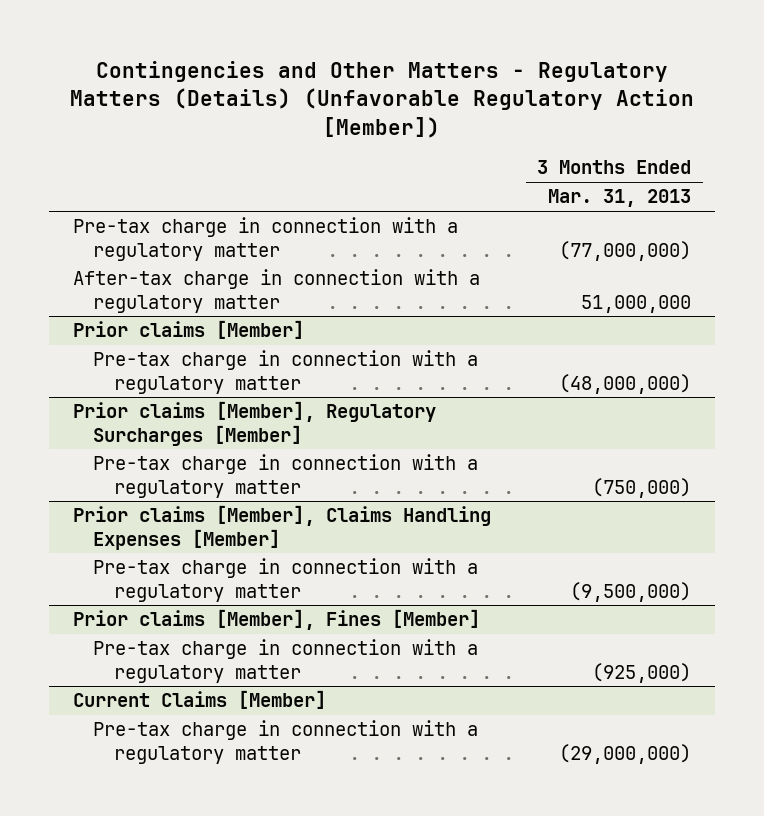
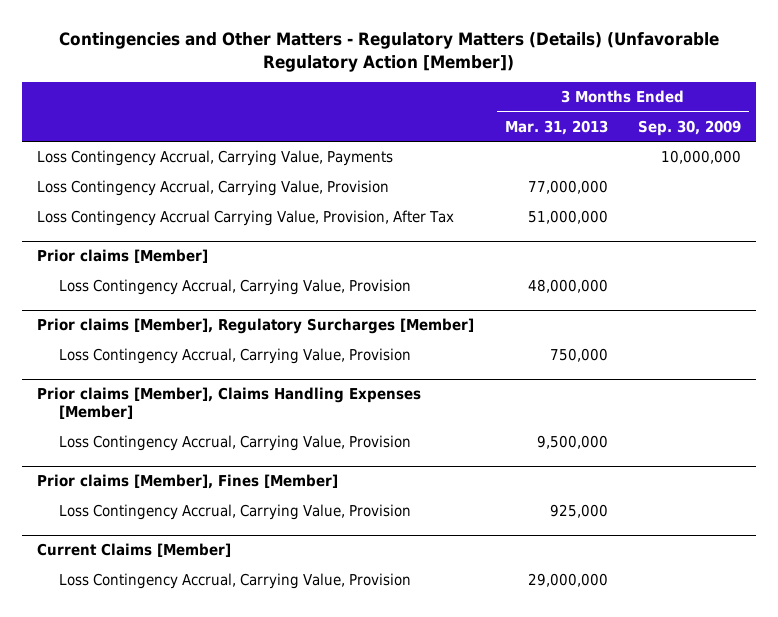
none -> [638,119,742,136] Sep. 30, 2009
[72,217,458,261] Pre-tax charge in connection with a regulatory matter -> none
none -> [37,150,394,167] Loss Contingency Accrual, Carrying Value, Payments
none -> [37,180,390,197] Loss Contingency Accrual, Carrying Value, Provision
[72,269,480,313] After-tax charge in connection with a regulatory matter -> [37,210,455,227] Loss Contingency Accrual Carrying Value, Provision, After Tax
[93,350,479,394] Pre-tax charge in connection with a regulatory matter -> none
none -> [59,279,412,296] Loss Contingency Accrual, Carrying Value, Provision
[93,454,479,498] Pre-tax charge in connection with a regulatory matter -> none
none -> [59,348,412,365] Loss Contingency Accrual, Carrying Value, Provision
[93,558,479,602] Pre-tax charge in connection with a regulatory matter -> none
none -> [59,435,412,452] Loss Contingency Accrual, Carrying Value, Provision
[93,639,479,683] Pre-tax charge in connection with a regulatory matter -> none
none -> [59,504,412,521] Loss Contingency Accrual, Carrying Value, Provision
[93,720,479,764] Pre-tax charge in connection with a regulatory matter -> none
none -> [59,573,412,590] Loss Contingency Accrual, Carrying Value, Provision

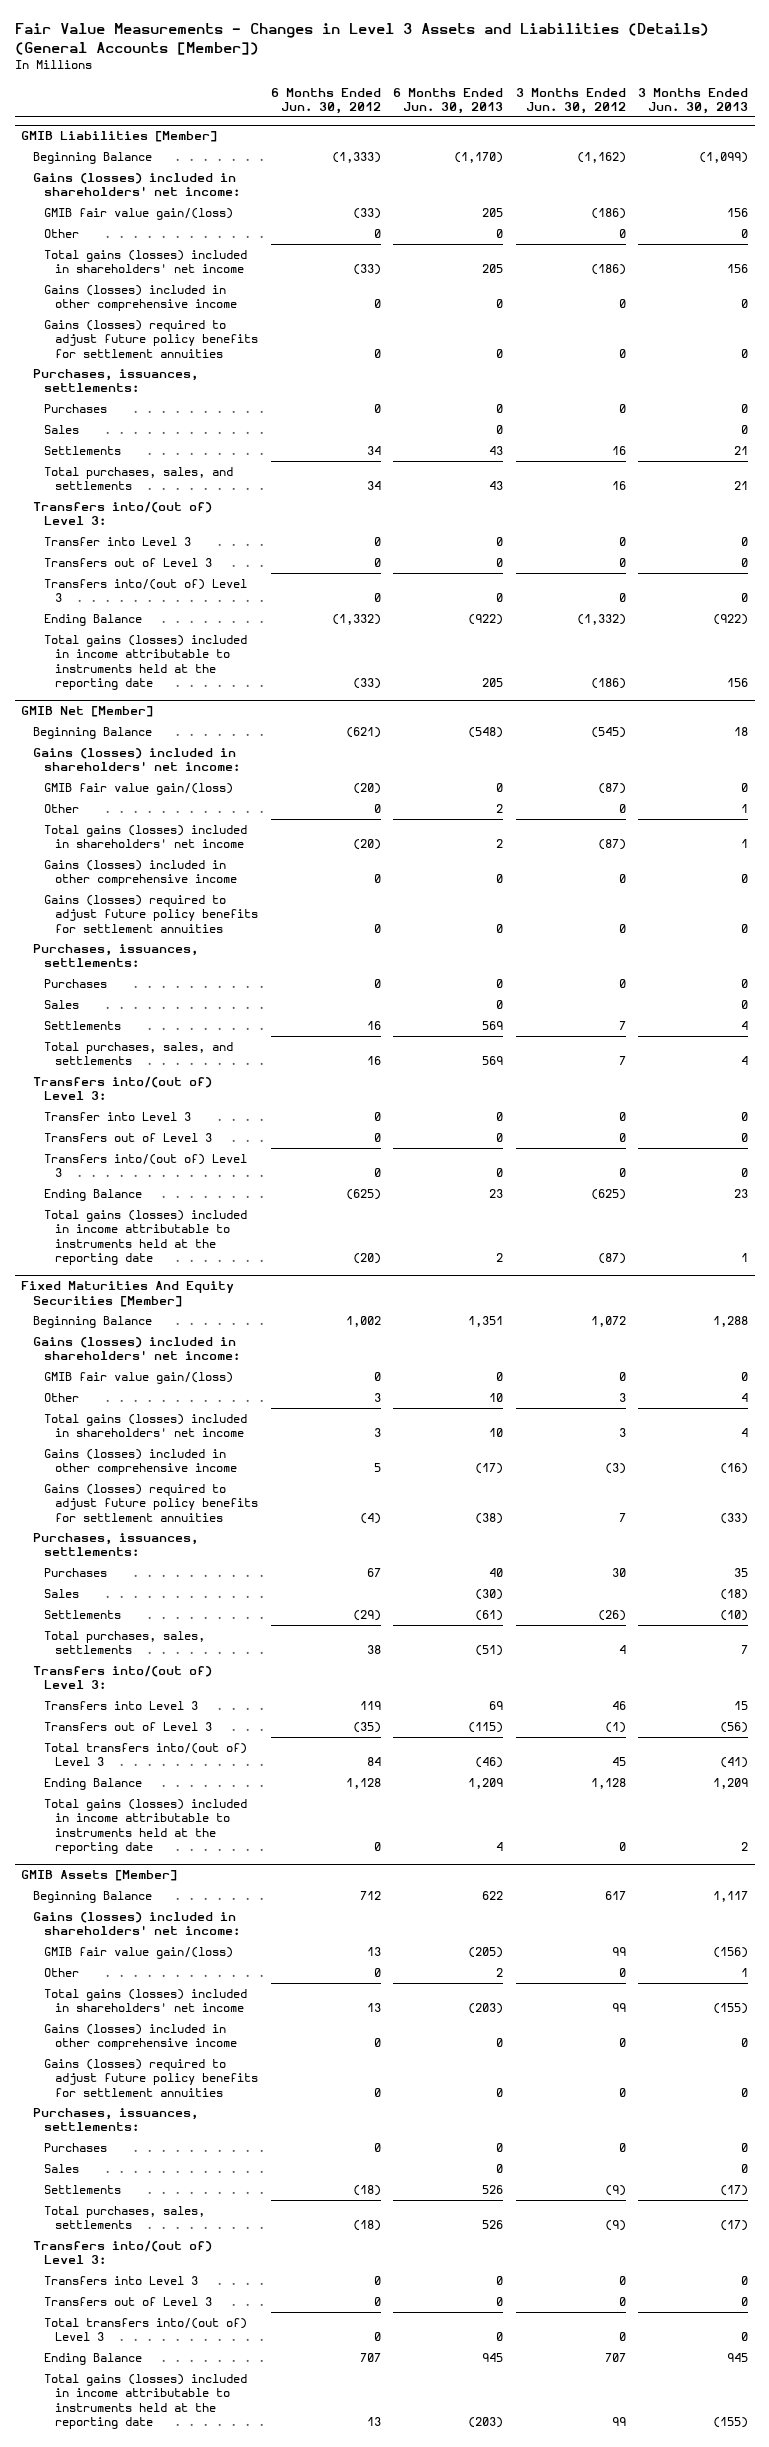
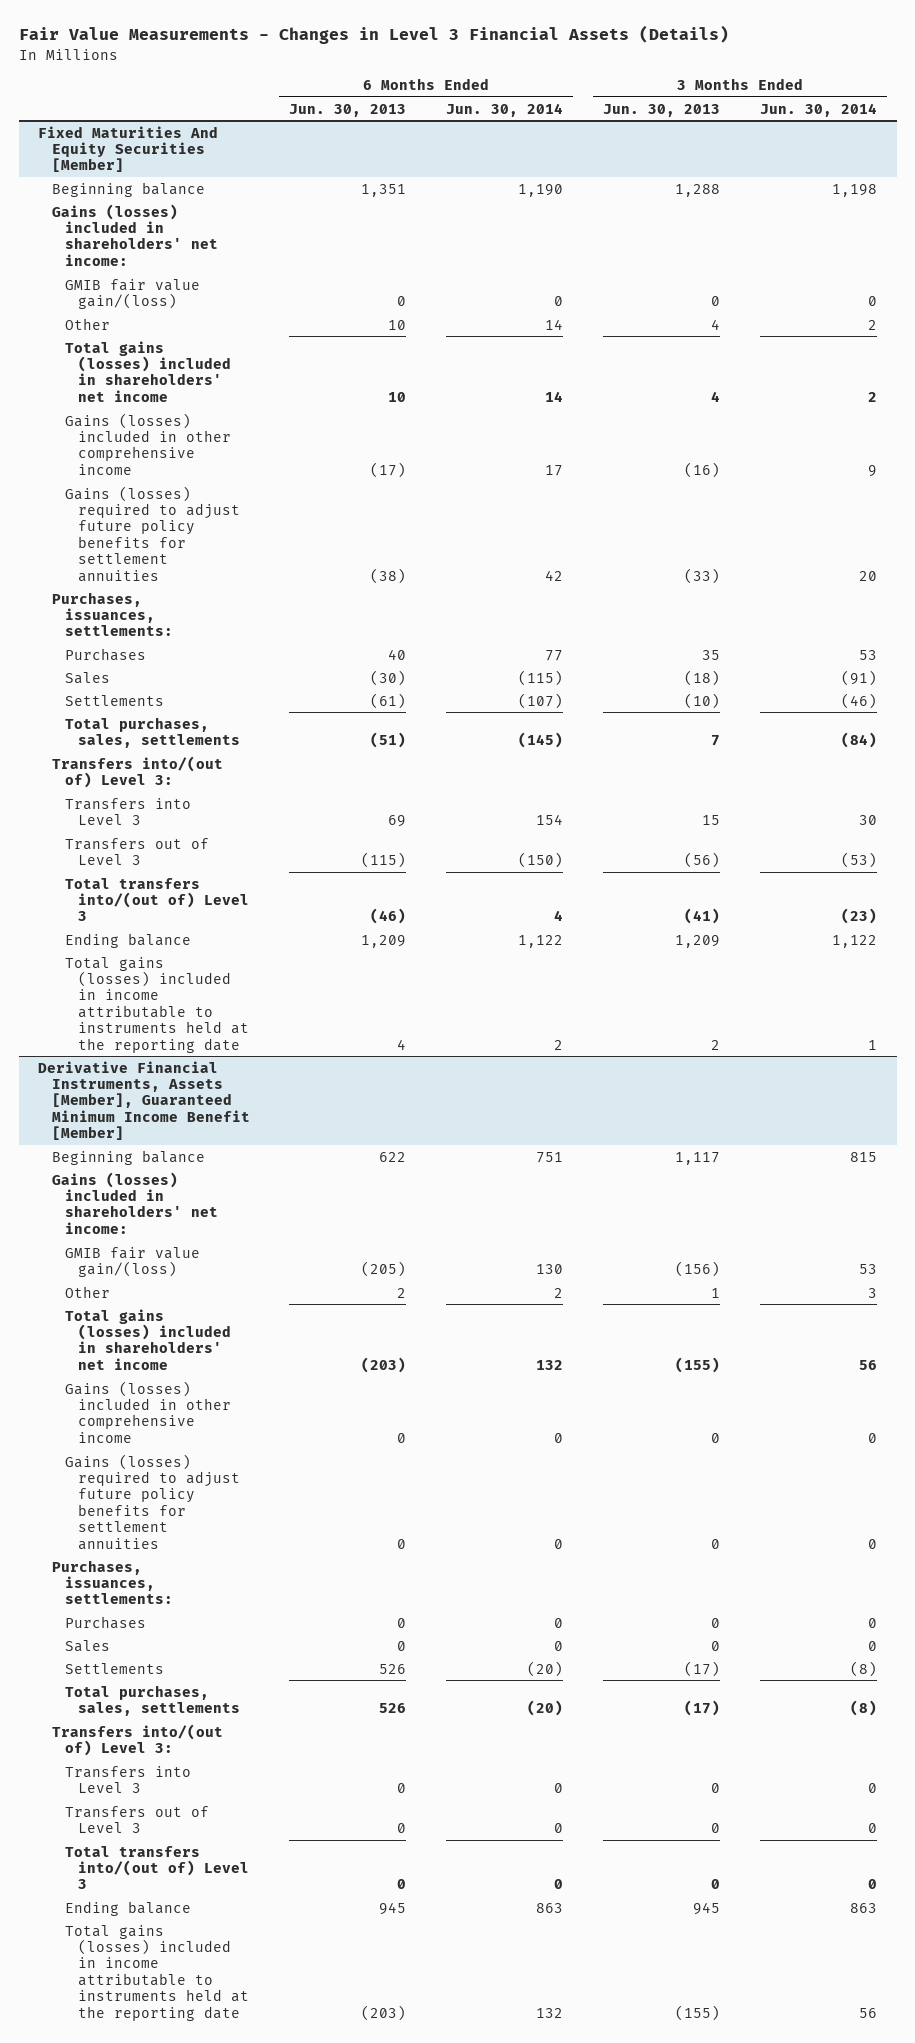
[14,22,709,55] Fair Value Measurements - Changes in Level 3 Assets and Liabilities (Details) (General Accounts [Member]) -> [18,25,729,45] Fair Value Measurements - Changes in Level 3 Financial Assets (Details)
[270,87,381,114] 6 Months Ended Jun. 30, 2012 -> none
[515,87,626,114] 3 Months Ended Jun. 30, 2012 -> none
none -> [446,102,564,117] Jun. 30, 2014
none -> [759,102,877,117] Jun. 30, 2014
[21,131,218,143] GMIB Liabilities [Member] -> none
[32,152,152,165] Beginning Balance -> none
[32,173,241,197] Gains (losses) included in shareholders' net income: -> none
[44,208,234,221] GMIB fair value gain/(loss) -> none
[44,229,80,239] Other -> none
[44,250,248,274] Total gains (losses) included in shareholders' net income -> none
[44,285,238,312] Gains (losses) included in other comprehensive income -> none
[44,320,259,358] Gains (losses) required to adjust future policy benefits for settlement annuities -> none
[32,369,198,393] Purchases, issuances, settlements: -> none
[44,404,108,414] Purchases -> none
[44,425,80,435] Sales -> none
[44,446,122,456] Settlements -> none
[44,467,234,491] Total purchases, sales, and settlements -> none
[32,501,212,526] Transfers into/(out of) Level 3: -> none
[44,537,192,547] Transfer into Level 3 -> none
[44,558,213,568] Transfers out of Level 3 -> none
[44,579,248,603] Transfers into/(out of) Level 3 -> none
[44,614,143,627] Ending Balance -> none
[44,635,248,691] Total gains (losses) included in income attributable to instruments held at the reporting date -> none
[21,706,154,718] GMIB Net [Member] -> none
[32,727,152,740] Beginning Balance -> none
[32,748,241,772] Gains (losses) included in shareholders' net income: -> none
[44,783,234,796] GMIB fair value gain/(loss) -> none
[44,804,80,814] Other -> none
[44,825,248,849] Total gains (losses) included in shareholders' net income -> none
[44,860,238,887] Gains (losses) included in other comprehensive income -> none
[44,895,259,933] Gains (losses) required to adjust future policy benefits for settlement annuities -> none
[32,944,198,968] Purchases, issuances, settlements: -> none
[44,979,108,989] Purchases -> none
[44,1000,80,1010] Sales -> none
[44,1021,122,1031] Settlements -> none
[44,1042,234,1066] Total purchases, sales, and settlements -> none
[32,1076,212,1101] Transfers into/(out of) Level 3: -> none
[44,1112,192,1122] Transfer into Level 3 -> none
[44,1133,213,1143] Transfers out of Level 3 -> none
[44,1154,248,1178] Transfers into/(out of) Level 3 -> none
[44,1189,143,1202] Ending Balance -> none
[44,1210,248,1266] Total gains (losses) included in income attributable to instruments held at the reporting date -> none
[32,1316,152,1329] Beginning Balance -> [51,181,205,197] Beginning balance
[44,1778,143,1791] Ending Balance -> [64,932,191,948] Ending balance
[21,1870,178,1882] GMIB Assets [Member] -> none
none -> [38,1060,250,1141] Derivative Financial Instruments, Assets [Member], Guaranteed Minimum Income Benefit [Member]
[32,1891,152,1904] Beginning Balance -> [51,1149,205,1165] Beginning balance
[44,2353,143,2366] Ending Balance -> [64,1900,191,1916] Ending balance

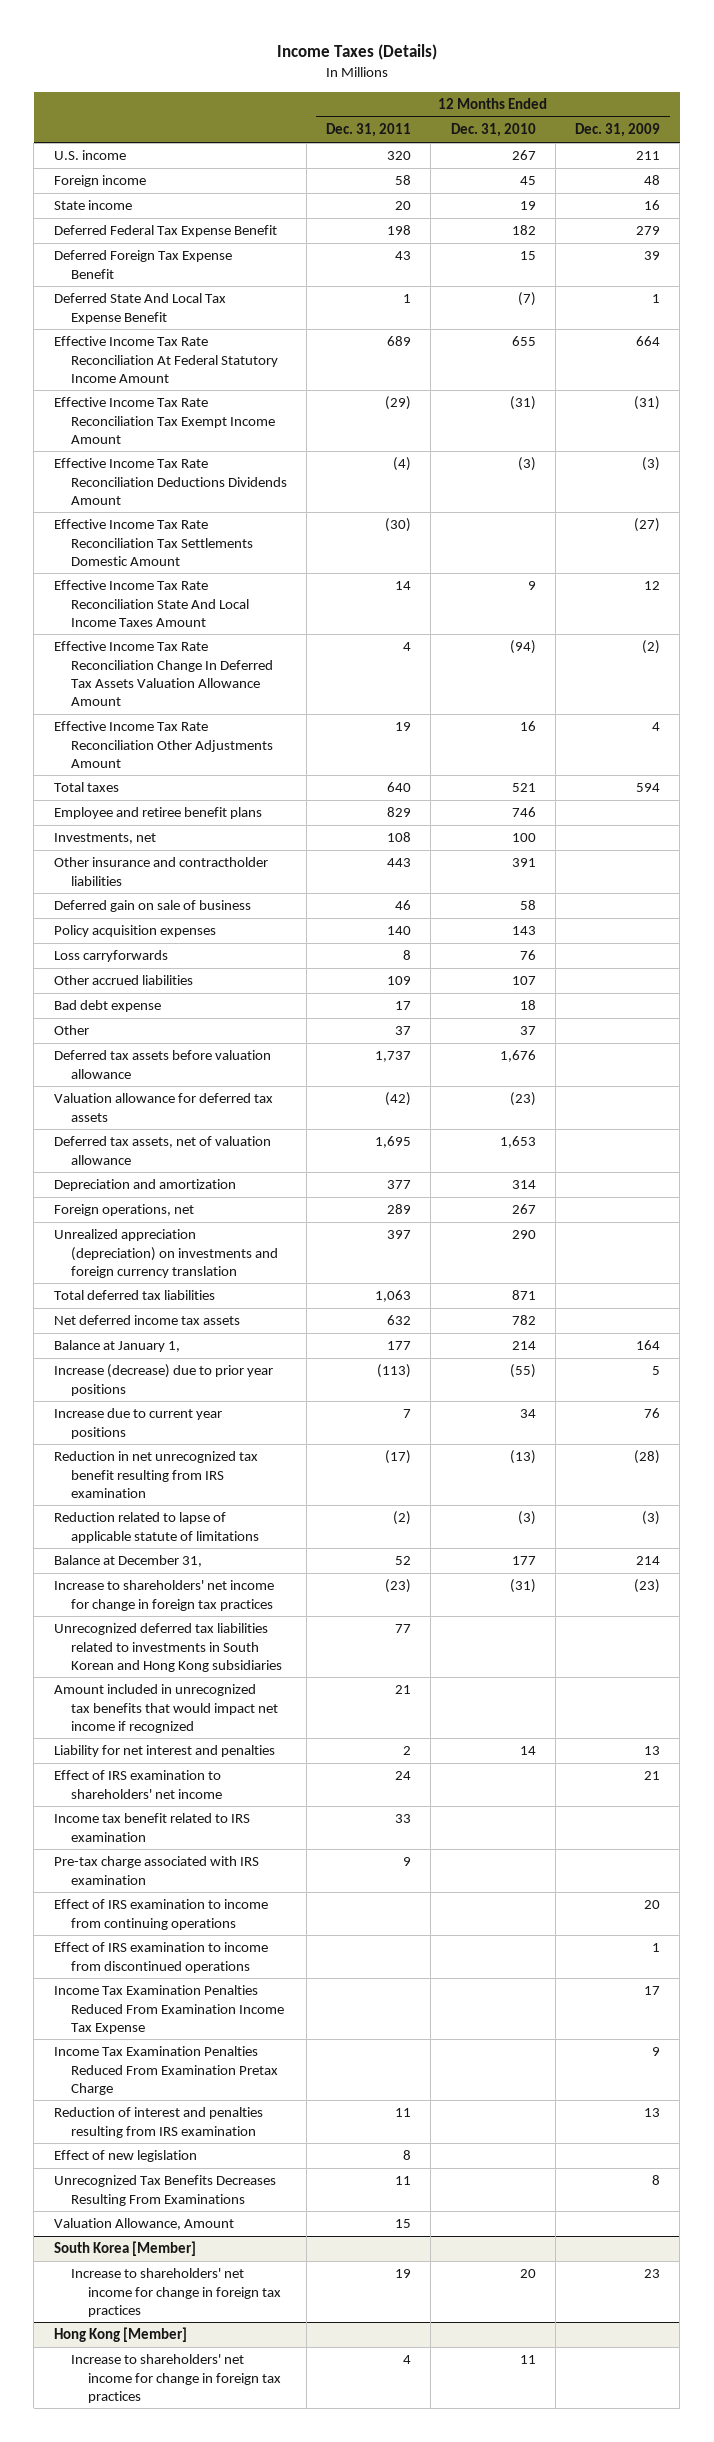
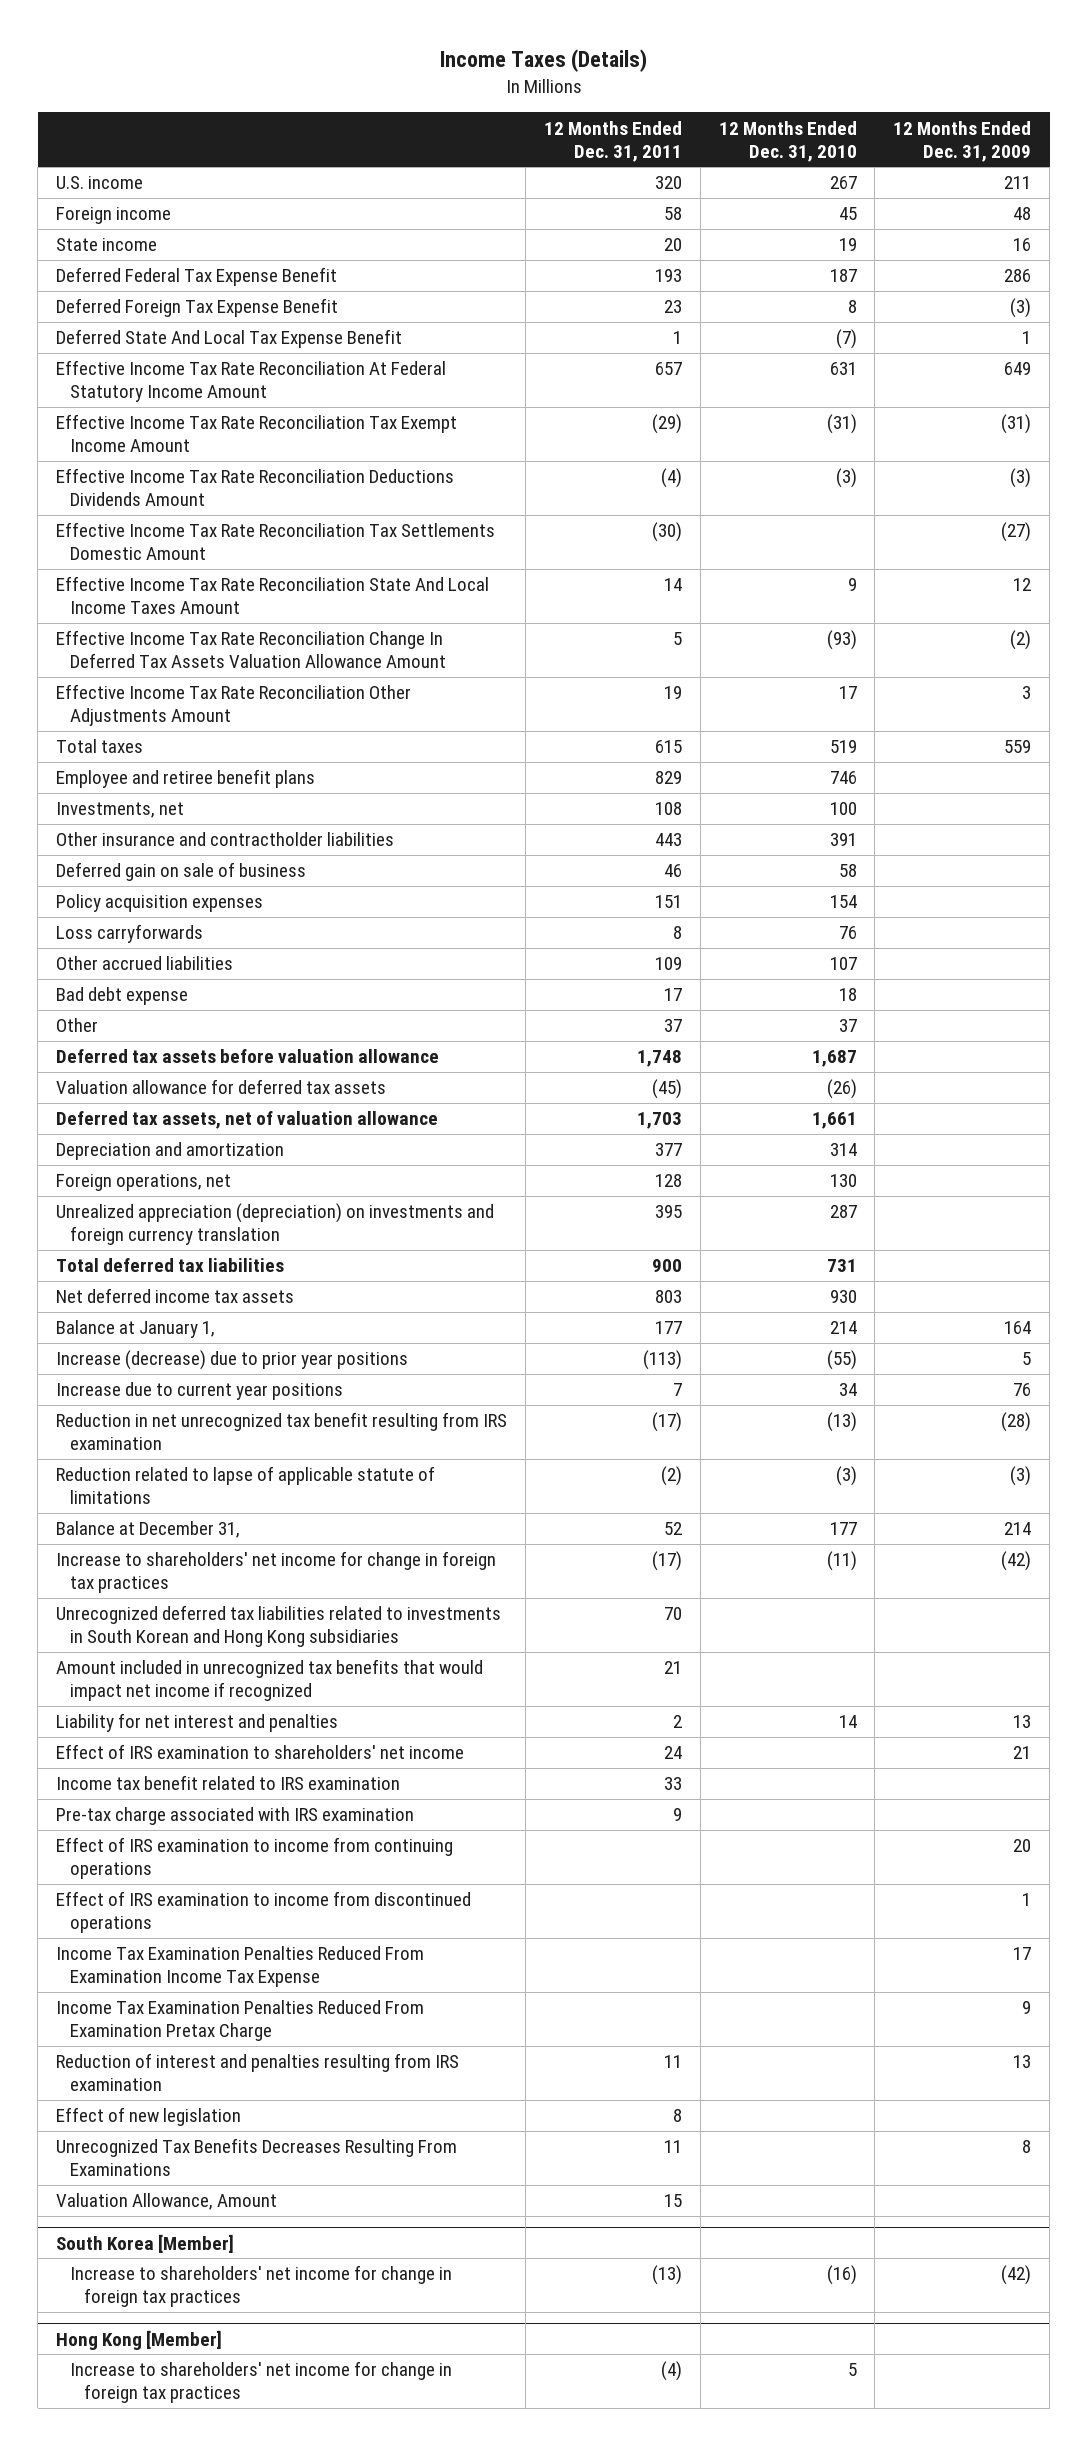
[387,225,412,236] 198 -> [654,269,682,283] 193
[511,225,536,236] 182 -> [829,269,857,283] 187
[636,226,661,236] 279 -> [1004,269,1032,283] 286
[395,251,412,261] 43 -> [663,300,682,314] 23
[519,251,536,261] 15 -> [847,300,857,314] 8
[644,251,661,261] 39 -> [1010,298,1032,319] (3)
[387,336,412,347] 689 -> [654,362,682,376] 657
[511,336,536,347] 655 -> [829,362,857,376] 631
[636,336,661,347] 664 -> [1004,362,1032,376] 649
[403,642,412,652] 4 -> [672,632,682,646] 5
[509,640,536,655] (94) -> [826,630,857,651] (93)
[519,721,536,732] 16 -> [838,686,857,700] 17
[652,722,661,732] 4 -> [1022,686,1032,700] 3
[387,782,412,793] 640 -> [654,740,682,754] 615
[511,783,536,793] 521 -> [829,740,857,754] 519
[636,783,661,793] 594 -> [1004,740,1032,754] 559
[387,926,412,936] 140 -> [654,895,682,909] 151
[511,926,536,936] 143 -> [829,895,857,909] 154
[375,1051,412,1063] 1,737 -> [636,1050,682,1068] 1,748
[499,1050,536,1063] 1,676 -> [811,1050,857,1068] 1,687
[385,1092,412,1107] (42) -> [651,1079,682,1100] (45)
[509,1092,536,1107] (23) -> [826,1079,857,1100] (26)
[375,1136,412,1149] 1,695 -> [636,1112,682,1130] 1,703
[499,1136,536,1149] 1,653 -> [811,1112,857,1130] 1,661
[387,1204,412,1215] 289 -> [654,1174,682,1188] 128
[511,1204,536,1215] 267 -> [829,1174,857,1188] 130
[387,1230,412,1240] 397 -> [654,1205,682,1219] 395
[511,1230,536,1240] 290 -> [829,1205,857,1219] 287
[375,1290,412,1303] 1,063 -> [651,1259,682,1273] 900
[511,1290,536,1301] 871 -> [826,1259,857,1273] 731
[387,1315,412,1326] 632 -> [654,1290,682,1304] 803
[511,1315,536,1326] 782 -> [829,1290,857,1304] 930
[385,1579,412,1594] (23) -> [651,1551,682,1572] (17)
[509,1579,536,1594] (31) -> [826,1551,857,1572] (11)
[634,1579,661,1594] (23) -> [1001,1551,1032,1572] (42)
[395,1624,412,1634] 77 -> [663,1607,682,1621] 70
[395,2269,412,2279] 19 -> [651,2265,682,2286] (13)
[519,2269,536,2279] 20 -> [826,2265,857,2286] (16)
[644,2269,661,2279] 23 -> [1001,2265,1032,2286] (42)
[403,2355,412,2365] 4 -> [660,2361,682,2382] (4)
[519,2355,536,2365] 11 -> [847,2363,857,2377] 5

